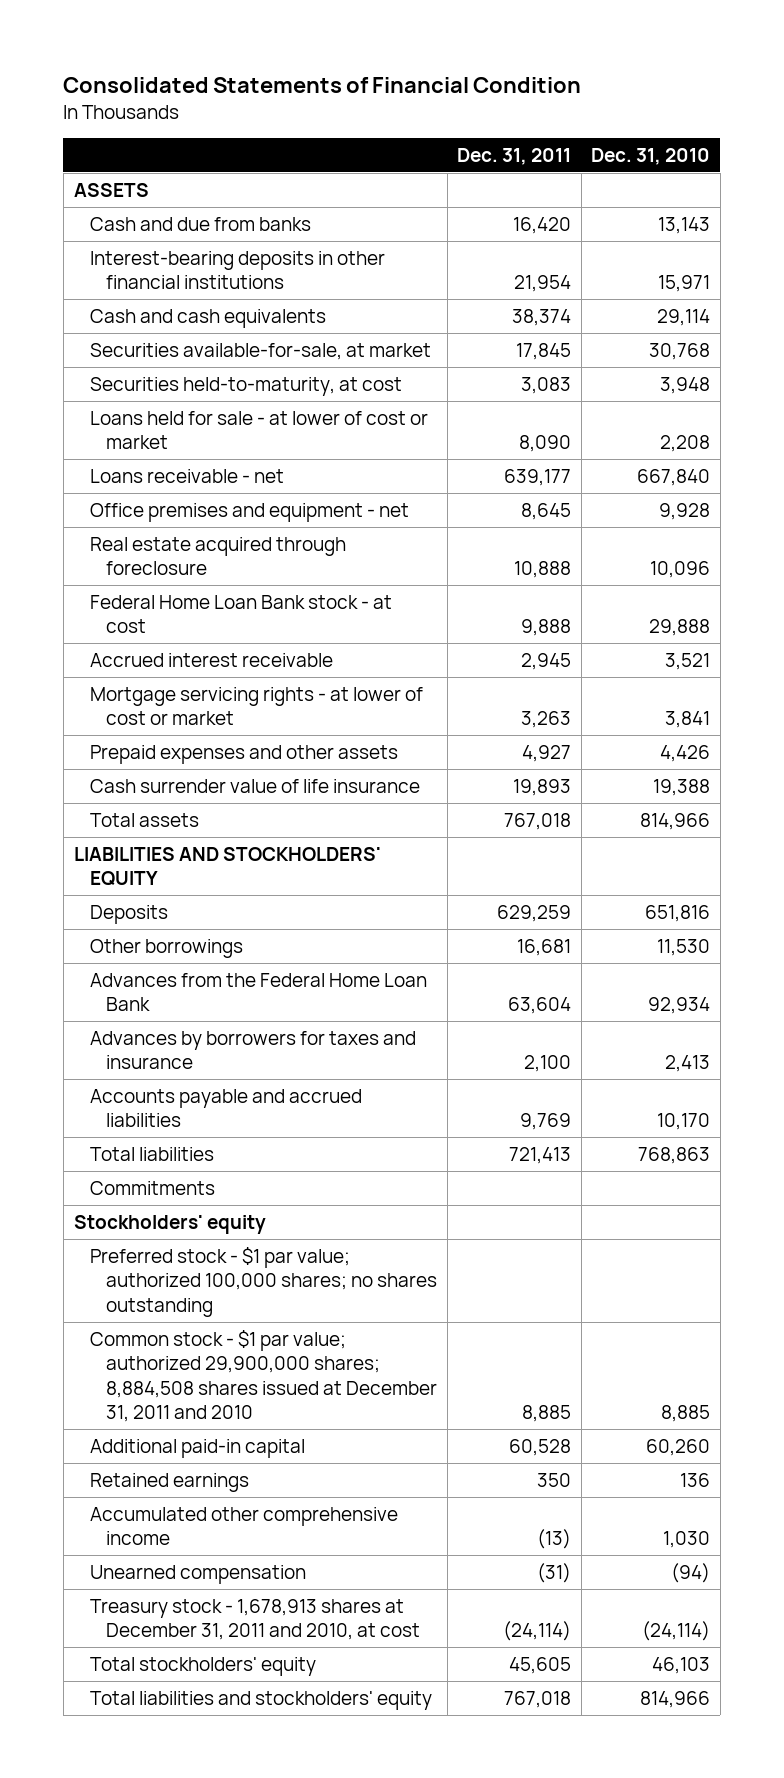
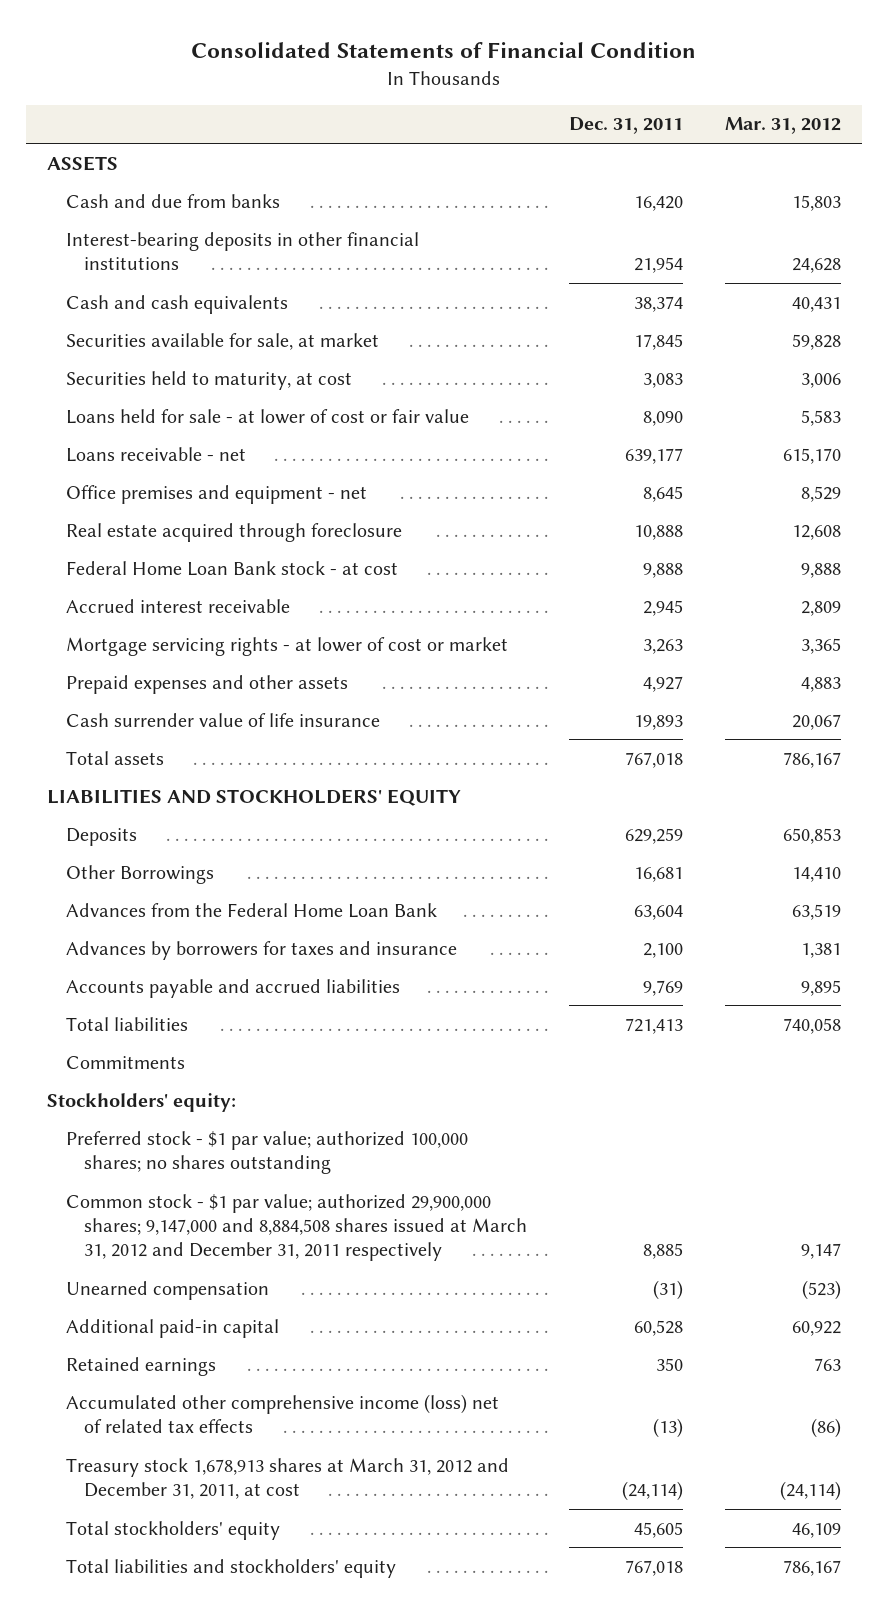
[591,148,711,166] Dec. 31, 2010 -> none
none -> [724,117,841,135] Mar. 31, 2012
[89,342,431,360] Securities available-for-sale, at market -> [65,332,379,350] Securities available for sale, at market
[89,376,402,396] Securities held-to-maturity, at cost -> [65,370,352,390] Securities held to maturity, at cost
[89,410,428,450] Loans held for sale - at lower of cost or market -> [65,408,469,424] Loans held for sale - at lower of cost or fair value
[89,938,243,958] Other borrowings -> [65,864,214,884] Other Borrowings
[73,1214,266,1234] Stockholders' equity -> [47,1092,237,1112] Stockholders' equity:
[89,1329,437,1423] Common stock - $1 par value; authorized 29,900,000 shares; 8,884,508 shares issued at December 31, 2011 and 2010 -> [65,1193,527,1262] Common stock - $1 par value; authorized 29,900,000 shares; 9,147,000 and 8,884,508 shares issued at March 31, 2012 and December 31, 2011 respectively
[89,1564,306,1584] Unearned compensation -> [65,1280,269,1300] Unearned compensation
[89,1506,398,1546] Accumulated other comprehensive income -> [65,1393,499,1434] Accumulated other comprehensive income (loss) net of related tax effects
[89,1598,420,1641] Treasury stock - 1,678,913 shares at December 31, 2011 and 2010, at cost -> [65,1457,509,1500] Treasury stock 1,678,913 shares at March 31, 2012 and December 31, 2011, at cost

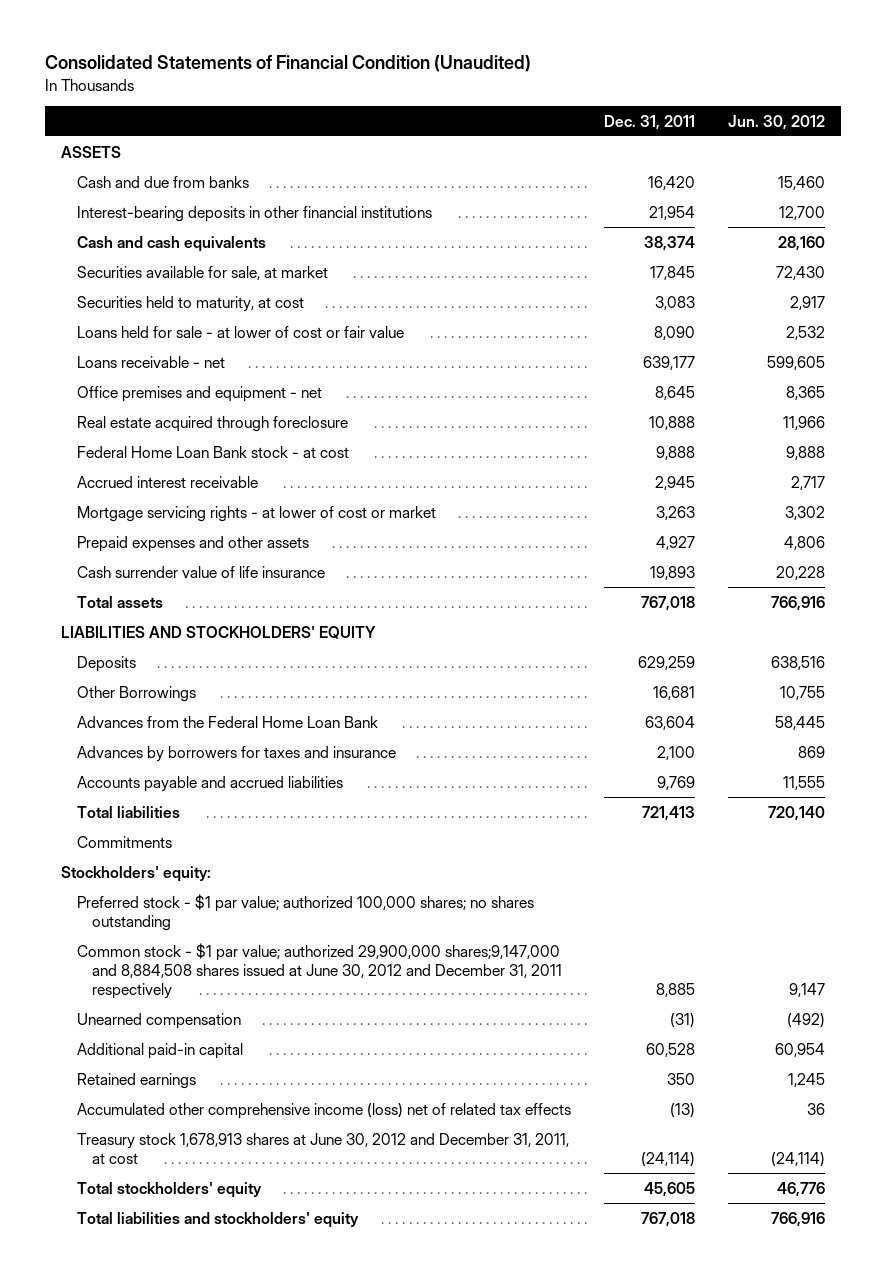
[191,41,697,58] Consolidated Statements of Financial Condition -> [44,55,531,73] Consolidated Statements of Financial Condition (Unaudited)
[724,117,841,135] Mar. 31, 2012 -> none
none -> [727,114,825,130] Jun. 30, 2012
[65,1193,527,1262] Common stock - $1 par value; authorized 29,900,000 shares; 9,147,000 and 8,884,508 shares issued at March 31, 2012 and December 31, 2011 respectively -> [76,942,563,999] Common stock - $1 par value; authorized 29,900,000 shares;9,147,000 and 8,884,508 shares issued at June 30, 2012 and December 31, 2011 respectively
[65,1457,509,1500] Treasury stock 1,678,913 shares at March 31, 2012 and December 31, 2011, at cost -> [76,1132,569,1164] Treasury stock 1,678,913 shares at June 30, 2012 and December 31, 2011, at cost

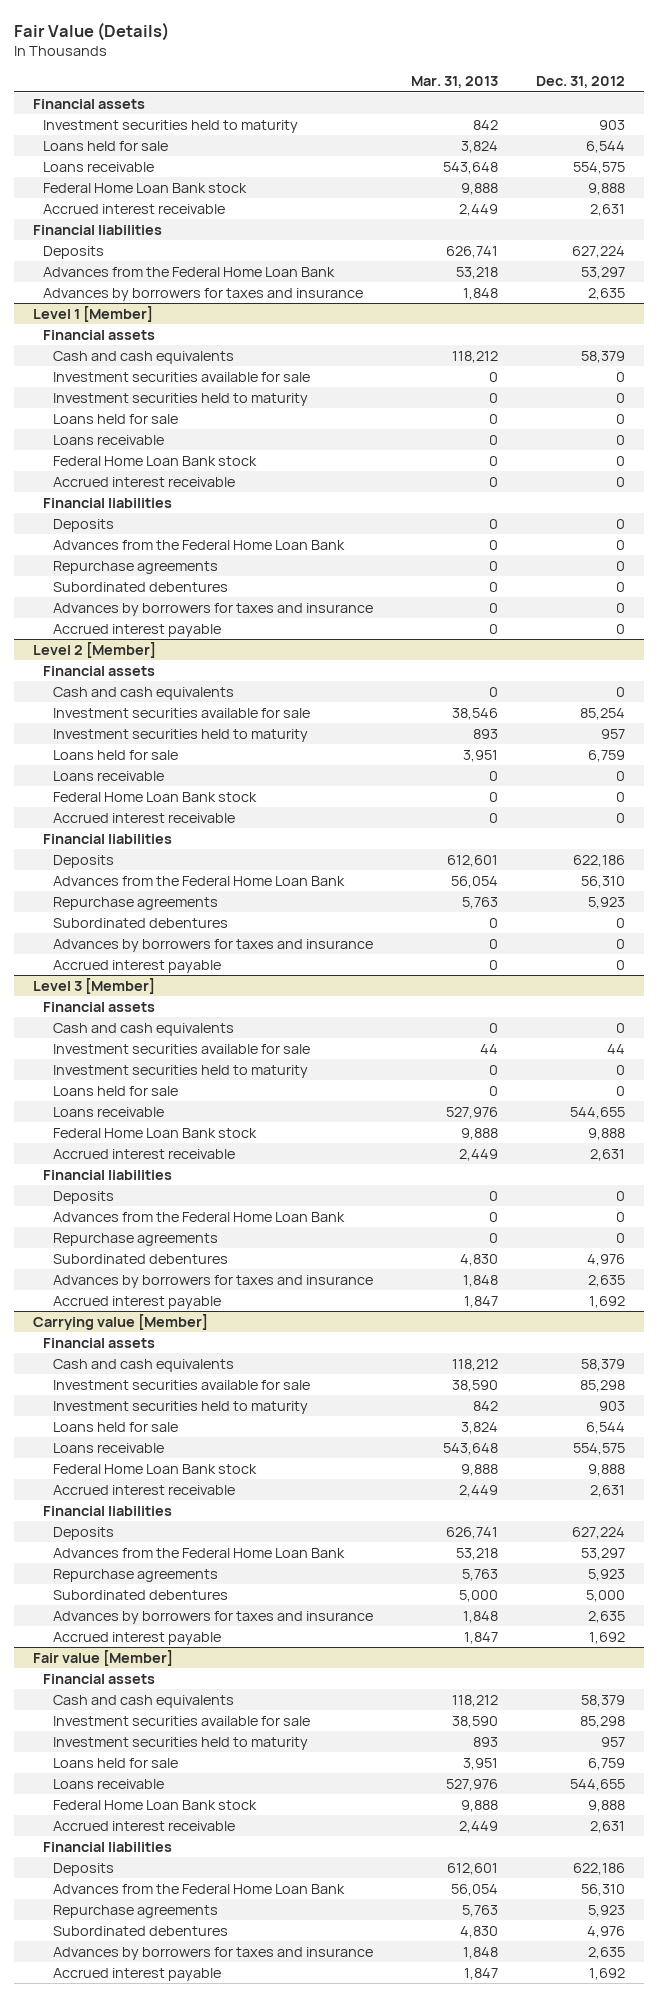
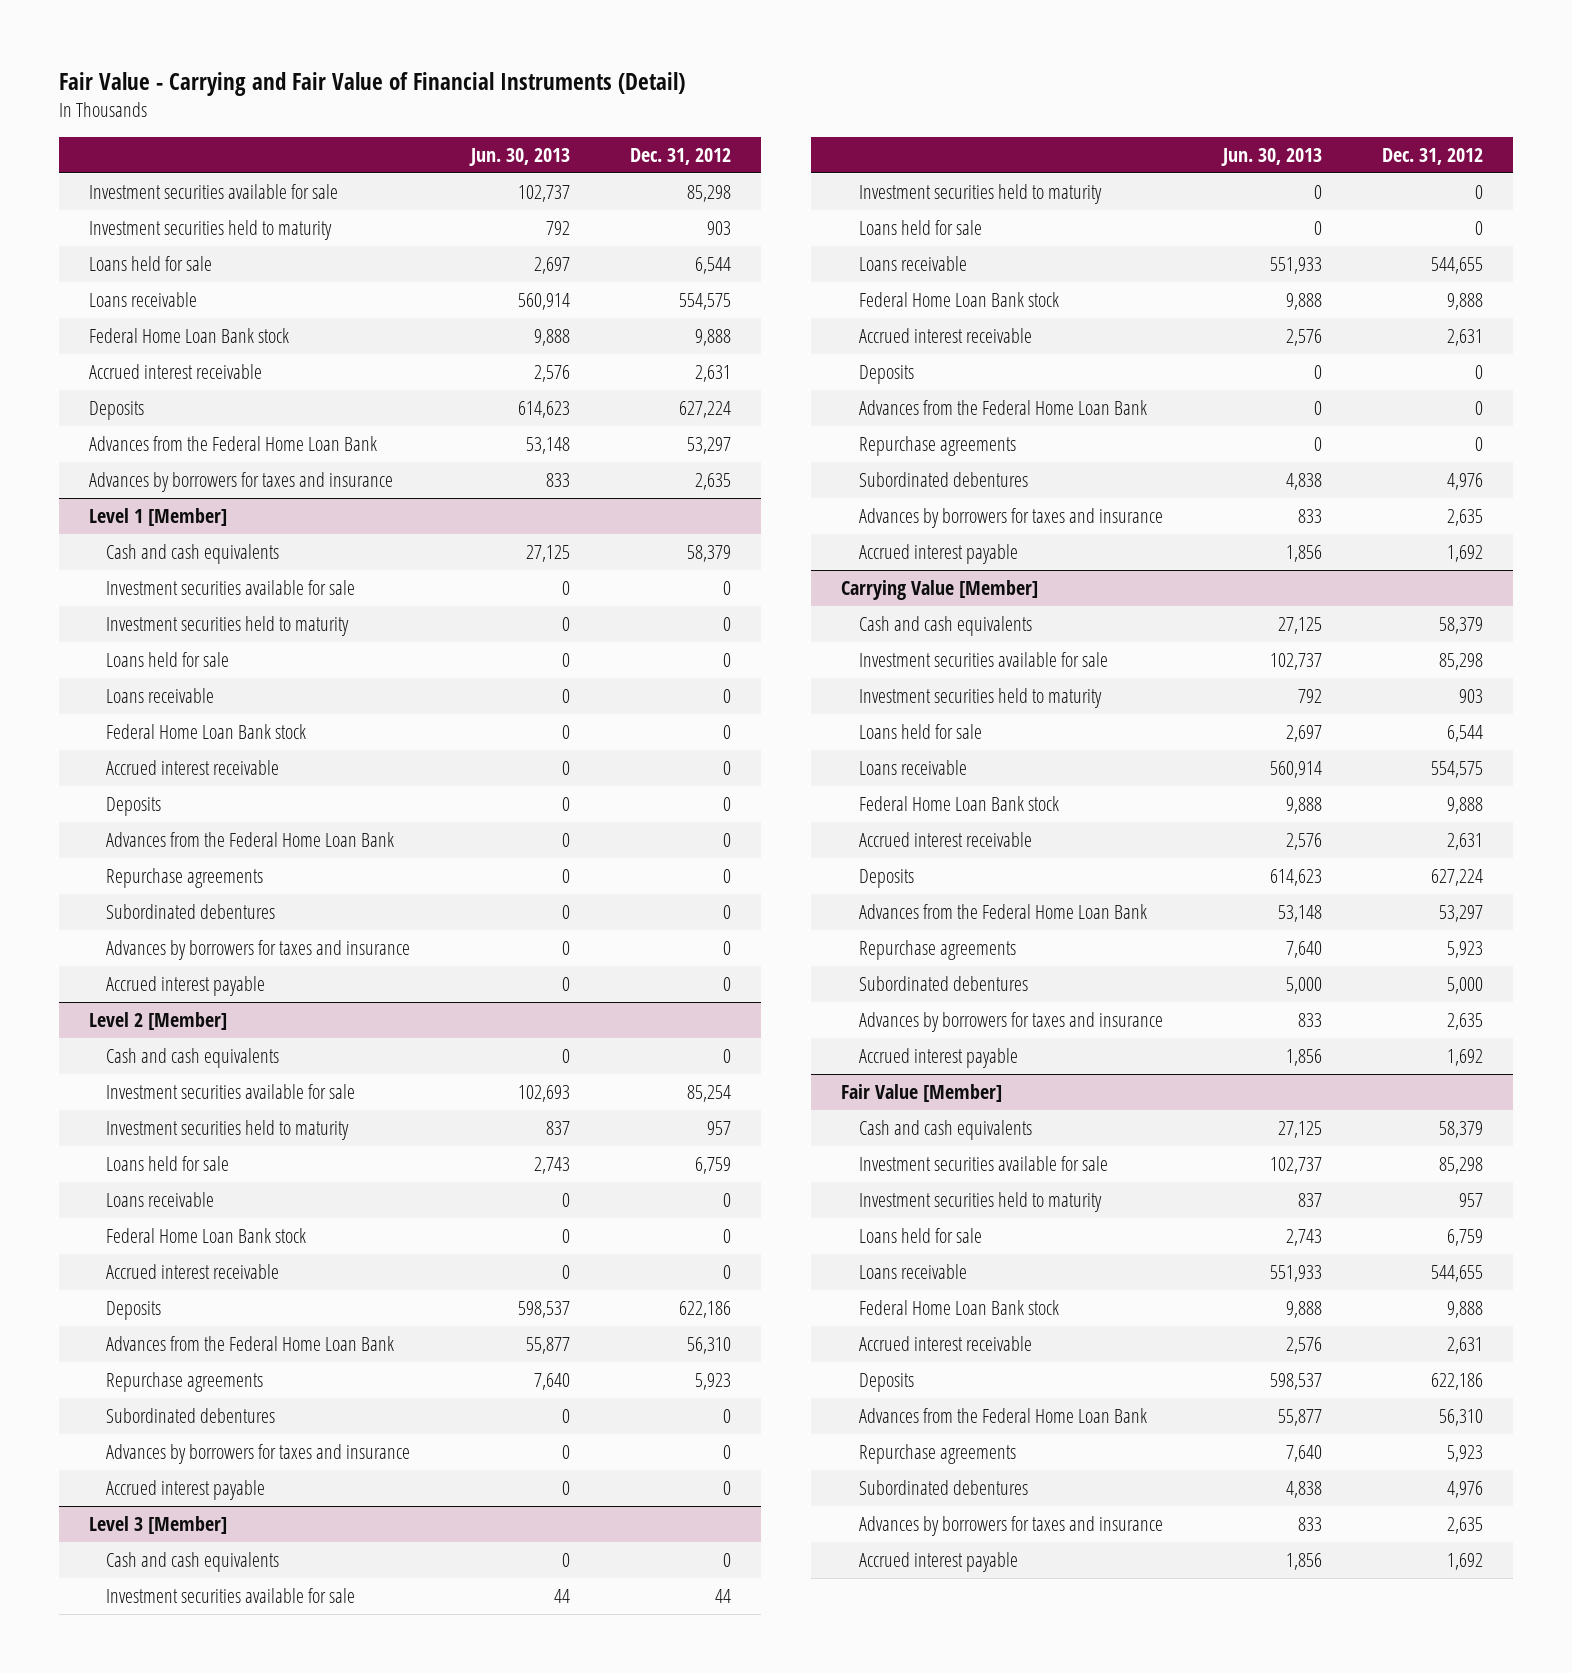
[14,21,170,41] Fair Value (Details) -> [58,72,685,97] Fair Value - Carrying and Fair Value of Financial Instruments (Detail)
[411,76,499,89] Mar. 31, 2013 -> none
none -> [468,148,570,167] Jun. 30, 2013
[32,98,145,109] Financial assets -> none
none -> [88,183,338,199] Investment securities available for sale
[32,224,162,235] Financial liabilities -> none
[43,329,156,340] Financial assets -> none
[43,497,173,508] Financial liabilities -> none
[43,665,156,676] Financial assets -> none
[43,833,173,844] Financial liabilities -> none
[43,1001,156,1012] Financial assets -> none
[43,1169,173,1180] Financial liabilities -> none
[43,1337,156,1348] Financial assets -> none
[32,1313,208,1330] Carrying value [Member] -> [841,579,1039,600] Carrying Value [Member]
[43,1505,173,1516] Financial liabilities -> none
[43,1673,156,1684] Financial assets -> none
[32,1649,173,1666] Fair value [Member] -> [841,1083,1003,1102] Fair Value [Member]
[43,1841,173,1852] Financial liabilities -> none

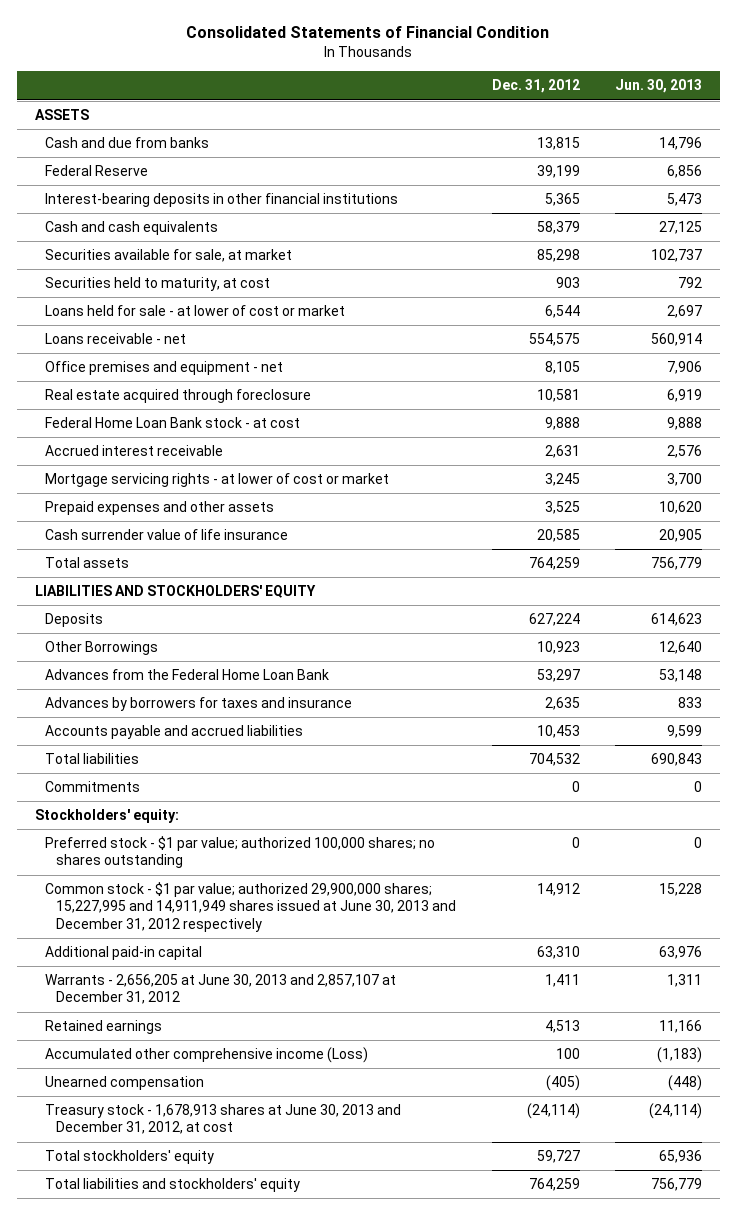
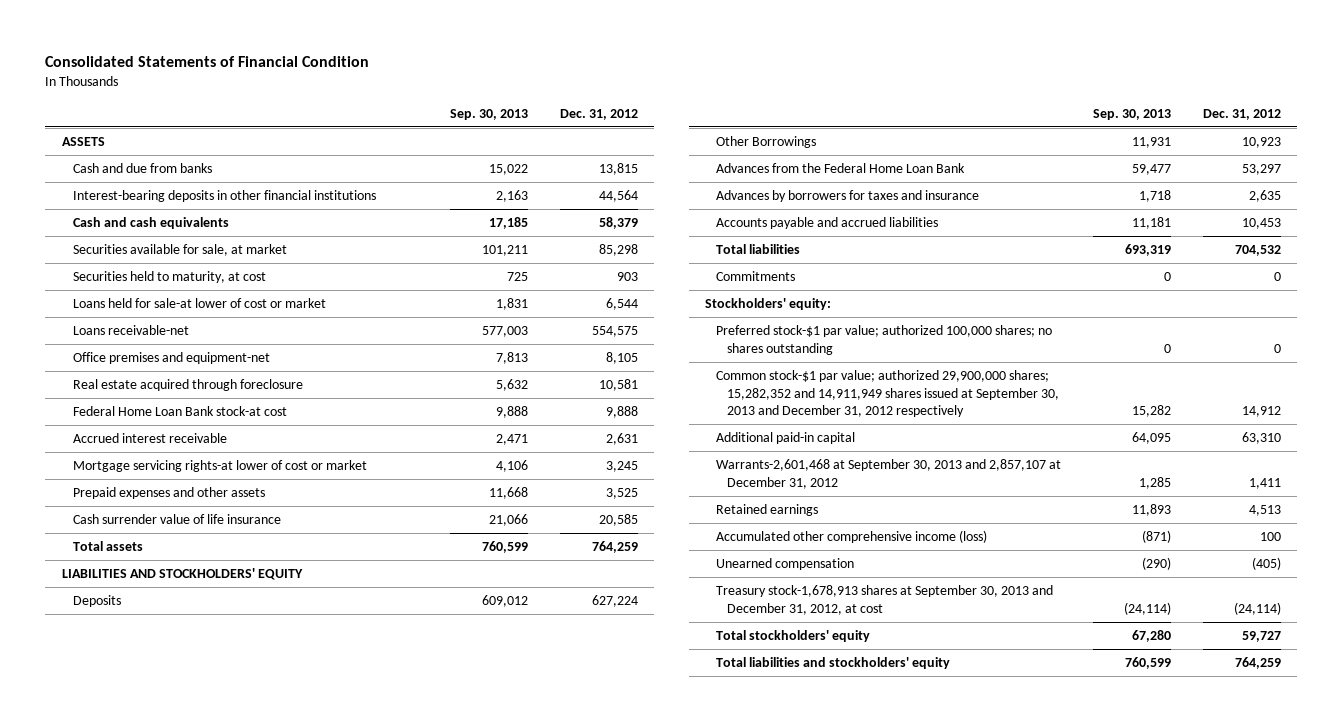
[614,79,702,94] Jun. 30, 2013 -> none
none -> [450,108,529,120] Sep. 30, 2013
[45,165,149,177] Federal Reserve -> none
[544,193,580,207] 5,365 -> [599,190,639,203] 44,564
[45,305,346,317] Loans held for sale - at lower of cost or market -> [72,298,326,309] Loans held for sale-at lower of cost or market
[45,333,187,345] Loans receivable - net -> [72,325,189,336] Loans receivable-net
[45,361,284,376] Office premises and equipment - net -> [72,352,270,365] Office premises and equipment-net
[45,417,301,429] Federal Home Loan Bank stock - at cost -> [72,406,287,417] Federal Home Loan Bank stock-at cost
[45,473,390,488] Mortgage servicing rights - at lower of cost or market -> [72,460,367,473] Mortgage servicing rights-at lower of cost or market
[45,836,436,869] Preferred stock - $1 par value; authorized 100,000 shares; no shares outstanding -> [716,325,1053,355] Preferred stock-$1 par value; authorized 100,000 shares; no shares outstanding
[45,882,457,932] Common stock - $1 par value; authorized 29,900,000 shares; 15,227,995 and 14,911,949 shares issued at June 30, 2013 and December 31, 2012 respectively -> [716,370,1060,418] Common stock-$1 par value; authorized 29,900,000 shares; 15,282,352 and 14,911,949 shares issued at September 30, 2013 and December 31, 2012 respectively
[45,974,397,1005] Warrants - 2,656,205 at June 30, 2013 and 2,857,107 at December 31, 2012 -> [716,459,1062,489] Warrants-2,601,468 at September 30, 2013 and 2,857,107 at December 31, 2012
[45,1047,369,1064] Accumulated other comprehensive income (Loss) -> [716,530,988,544] Accumulated other comprehensive income (loss)
[45,1104,402,1135] Treasury stock - 1,678,913 shares at June 30, 2013 and December 31, 2012, at cost -> [716,585,1054,615] Treasury stock-1,678,913 shares at September 30, 2013 and December 31, 2012, at cost

